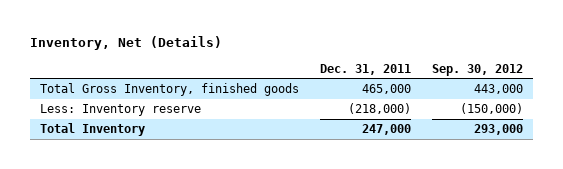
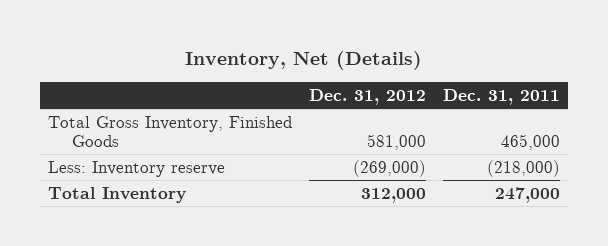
[431,63,523,76] Sep. 30, 2012 -> none
none -> [309,88,427,105] Dec. 31, 2012
[40,82,300,96] Total Gross Inventory, finished goods -> [48,115,293,147] Total Gross Inventory, Finished Goods

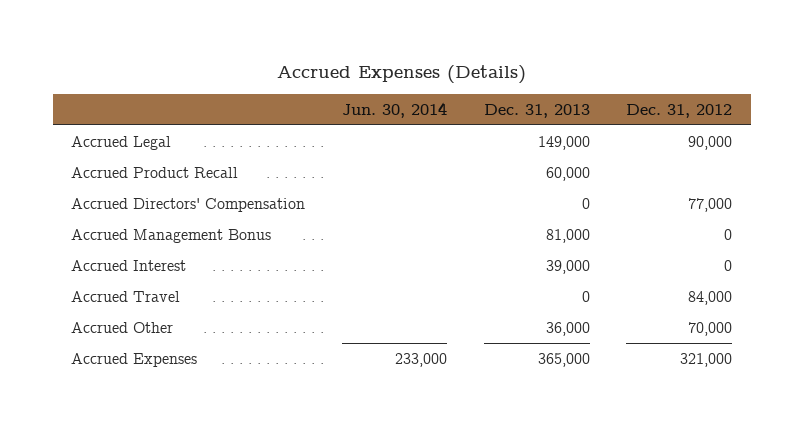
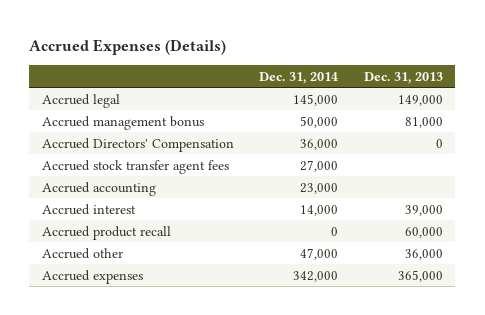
[342,101,448,118] Jun. 30, 2014 -> none
[626,103,733,118] Dec. 31, 2012 -> none
none -> [259,71,339,84] Dec. 31, 2014
[71,167,239,179] Accrued Product Recall -> none
[71,136,172,151] Accrued Legal -> [42,93,121,108] Accrued legal
none -> [42,115,205,130] Accrued management bonus
[71,229,272,244] Accrued Management Bonus -> none
[71,291,181,303] Accrued Travel -> none
none -> [42,159,230,174] Accrued stock transfer agent fees
none -> [42,181,157,196] Accrued accounting
[71,260,187,272] Accrued Interest -> [42,203,137,215] Accrued interest
none -> [42,225,172,240] Accrued product recall
[71,322,174,334] Accrued Other -> [42,247,124,259] Accrued other
[71,353,198,368] Accrued Expenses -> [42,269,144,284] Accrued expenses

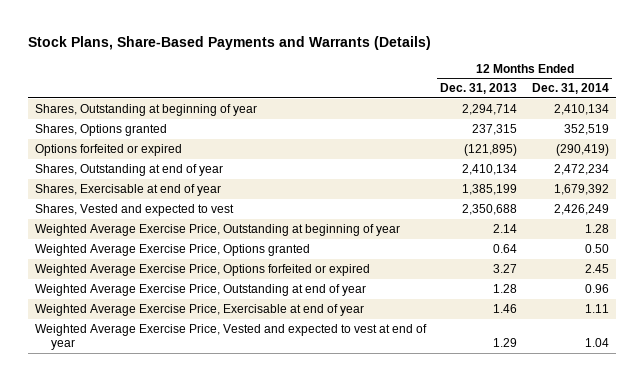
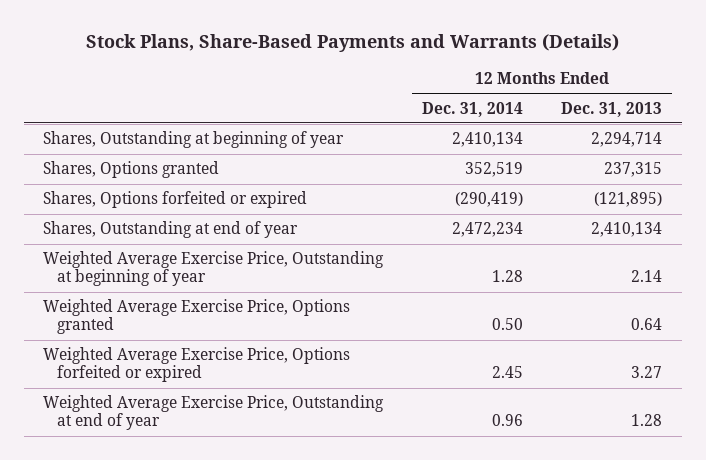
[34,143,182,156] Options forfeited or expired -> [43,191,308,209] Shares, Options forfeited or expired
[34,183,221,196] Shares, Exercisable at end of year -> none
[34,203,234,216] Shares, Vested and expected to vest -> none
[34,303,364,316] Weighted Average Exercise Price, Exercisable at end of year -> none
[34,323,427,351] Weighted Average Exercise Price, Vested and expected to vest at end of year -> none

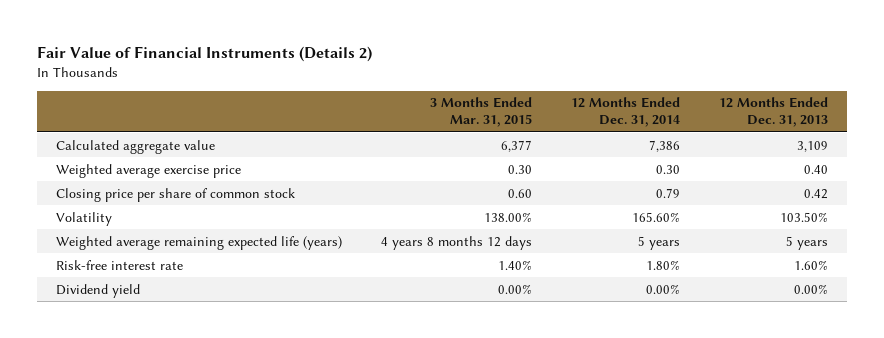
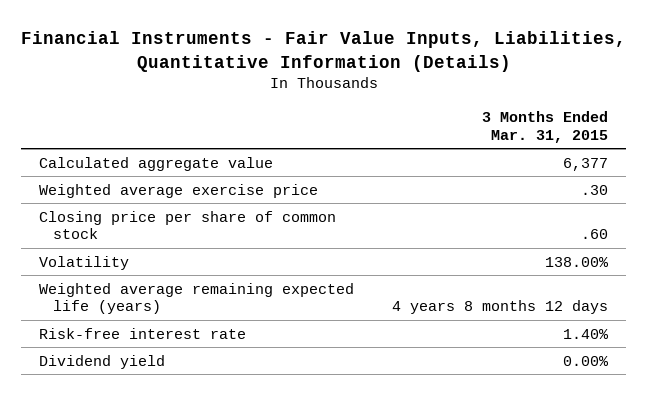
[36,46,372,63] Fair Value of Financial Instruments (Details 2) -> [20,31,626,72] Financial Instruments - Fair Value Inputs, Liabilities, Quantitative Information (Details)
[570,97,680,128] 12 Months Ended Dec. 31, 2014 -> none
[718,97,828,128] 12 Months Ended Dec. 31, 2013 -> none
[507,164,532,174] 0.30 -> [580,184,608,195] .30
[507,188,532,198] 0.60 -> [580,229,608,240] .60

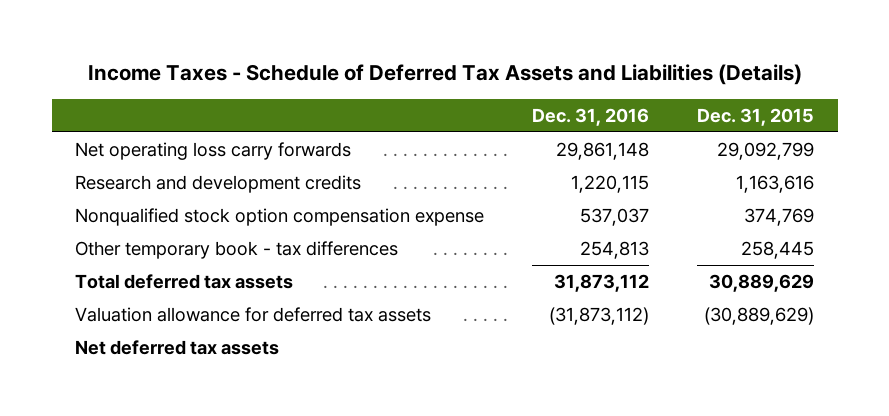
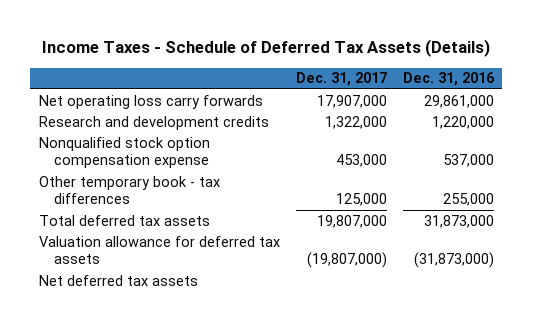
[87,64,802,86] Income Taxes - Schedule of Deferred Tax Assets and Liabilities (Details) -> [42,39,491,58] Income Taxes - Schedule of Deferred Tax Assets (Details)
[696,107,814,126] Dec. 31, 2015 -> none
none -> [295,72,387,87] Dec. 31, 2017
[556,142,650,161] 29,861,148 -> [424,94,495,108] 29,861,000
[571,175,650,194] 1,220,115 -> [432,115,495,129] 1,220,000
[580,208,650,227] 537,037 -> [443,154,495,168] 537,000
[580,241,650,260] 254,813 -> [443,193,495,207] 255,000
[554,274,650,293] 31,873,112 -> [424,214,495,228] 31,873,000
[549,307,650,326] (31,873,112) -> [414,252,495,269] (31,873,000)

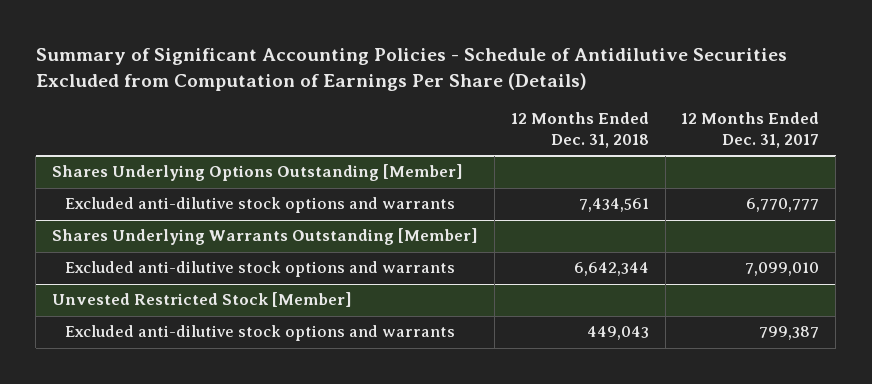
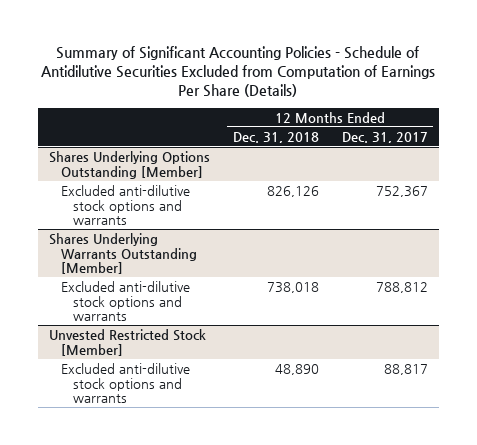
[578,198,649,213] 7,434,561 -> [266,185,319,197] 826,126
[746,198,820,213] 6,770,777 -> [375,185,428,197] 752,367
[573,262,649,277] 6,642,344 -> [266,281,319,293] 738,018
[745,262,820,277] 7,099,010 -> [375,281,428,293] 788,812
[586,326,649,341] 449,043 -> [274,363,319,375] 48,890
[759,326,820,341] 799,387 -> [383,363,428,375] 88,817

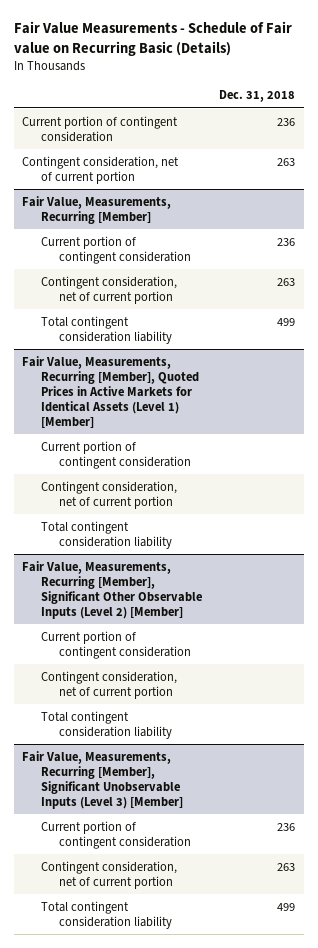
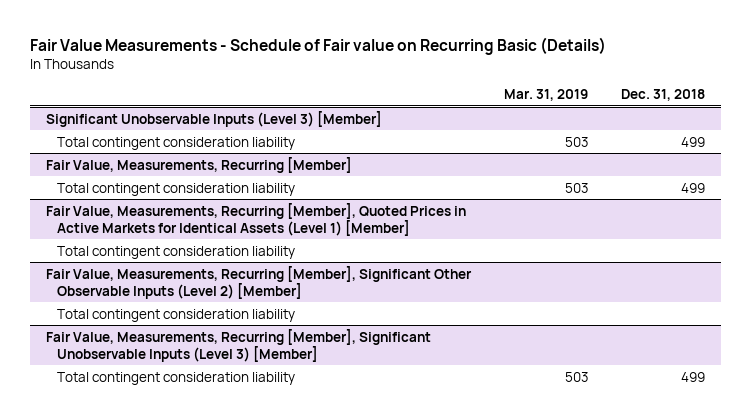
none -> [503,89,588,102] Mar. 31, 2019
[22,115,179,142] Current portion of contingent consideration -> none
[22,155,180,184] Contingent consideration, net of current portion -> none
none -> [45,110,382,127] Significant Unobservable Inputs (Level 3) [Member]
none -> [56,136,295,150] Total contingent consideration liability
[40,235,191,264] Current portion of contingent consideration -> none
[40,275,177,304] Contingent consideration, net of current portion -> none
[40,440,191,469] Current portion of contingent consideration -> none
[40,480,177,509] Contingent consideration, net of current portion -> none
[40,630,191,659] Current portion of contingent consideration -> none
[40,670,177,699] Contingent consideration, net of current portion -> none
[40,820,191,849] Current portion of contingent consideration -> none
[40,860,177,889] Contingent consideration, net of current portion -> none

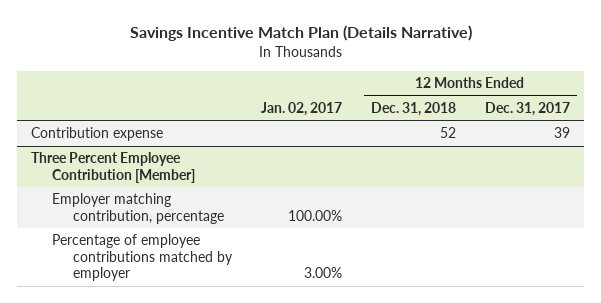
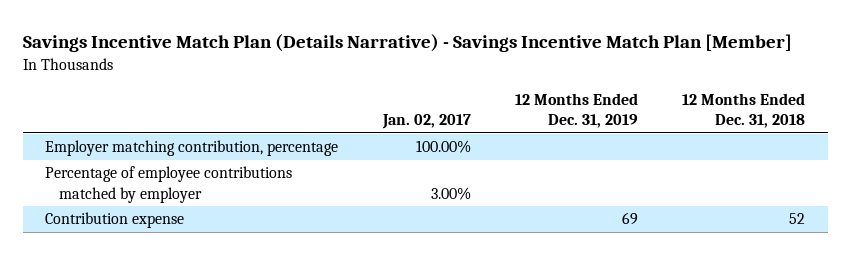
[129,25,472,42] Savings Incentive Match Plan (Details Narrative) -> [23,34,793,53] Savings Incentive Match Plan (Details Narrative) - Savings Incentive Match Plan [Member]
[484,101,570,116] Dec. 31, 2017 -> none
none -> [515,92,639,129] 12 Months Ended Dec. 31, 2019
[31,152,196,183] Three Percent Employee Contribution [Member] -> none
[31,127,164,142] Contribution expense -> [45,212,185,229] Contribution expense

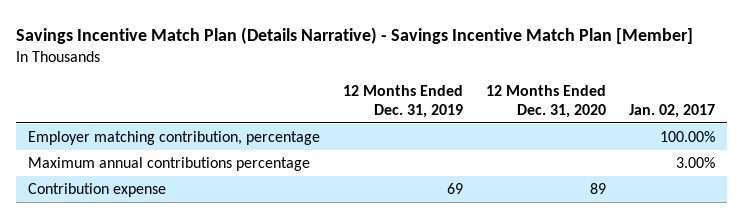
[682,92,806,129] 12 Months Ended Dec. 31, 2018 -> none
none -> [486,85,607,118] 12 Months Ended Dec. 31, 2020
[45,166,293,203] Percentage of employee contributions matched by employer -> none
none -> [27,157,310,172] Maximum annual contributions percentage

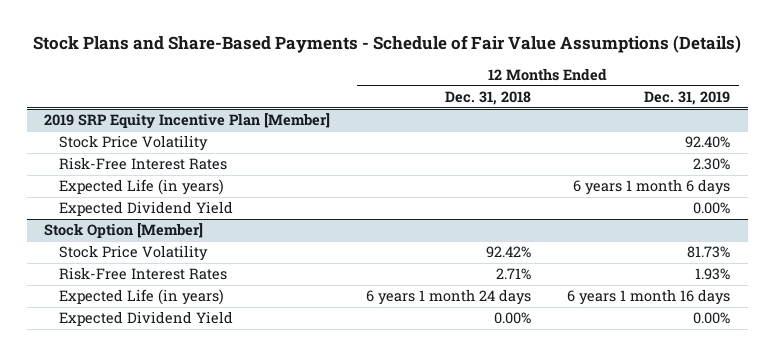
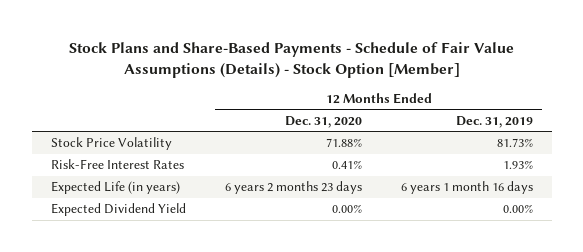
[33,35,742,54] Stock Plans and Share-Based Payments - Schedule of Fair Value Assumptions (Details) -> [68,41,514,78] Stock Plans and Share-Based Payments - Schedule of Fair Value Assumptions (Details) - Stock Option [Member]
[445,91,532,106] Dec. 31, 2018 -> none
none -> [284,115,362,128] Dec. 31, 2020
[44,113,331,130] 2019 SRP Equity Incentive Plan [Member] -> none
[58,135,208,152] Stock Price Volatility -> none
[58,157,227,171] Risk-Free Interest Rates -> none
[58,179,224,196] Expected Life (in years) -> none
[58,201,233,217] Expected Dividend Yield -> none
[44,223,204,239] Stock Option [Member] -> none

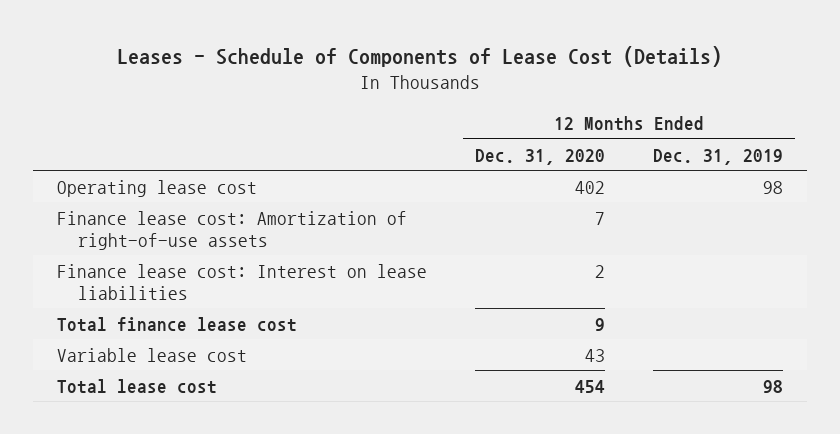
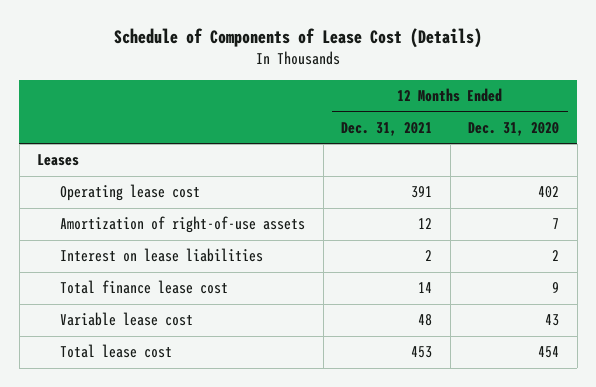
[117,45,723,67] Leases - Schedule of Components of Lease Cost (Details) -> [114,28,483,49] Schedule of Components of Lease Cost (Details)
[653,148,784,165] Dec. 31, 2019 -> none
none -> [341,121,433,136] Dec. 31, 2021
none -> [37,154,80,167] Leases
[57,210,408,250] Finance lease cost: Amortization of right-of-use assets -> [60,216,306,234] Amortization of right-of-use assets
[57,263,428,300] Finance lease cost: Interest on lease liabilities -> [60,248,264,263] Interest on lease liabilities

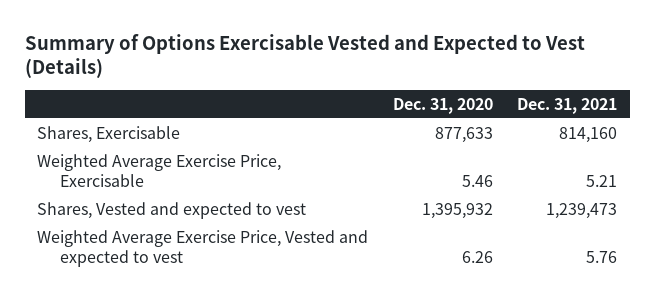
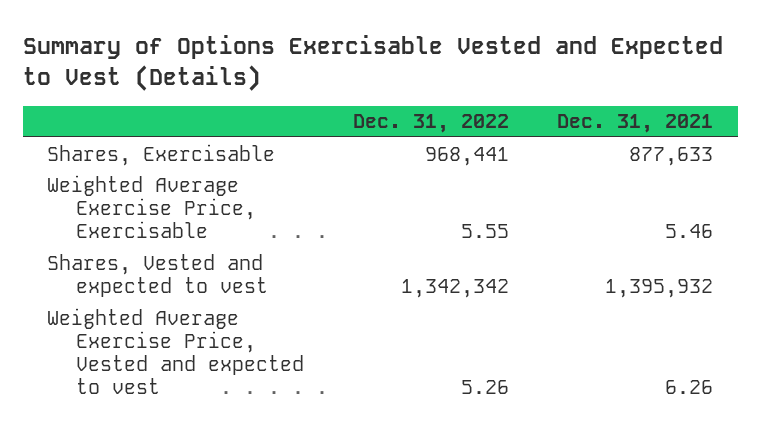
[392,97,493,114] Dec. 31, 2020 -> none
none -> [352,114,509,134] Dec. 31, 2022
[559,126,618,143] 814,160 -> [629,146,714,166] 877,633
[586,174,618,187] 5.21 -> [665,224,714,239] 5.46
[546,202,618,219] 1,239,473 -> [605,278,714,298] 1,395,932
[586,250,618,263] 5.76 -> [665,380,714,395] 6.26

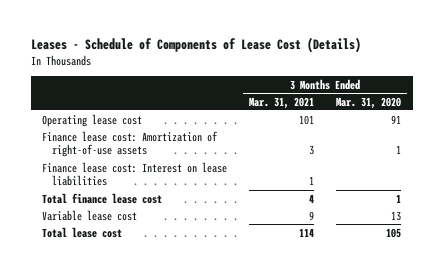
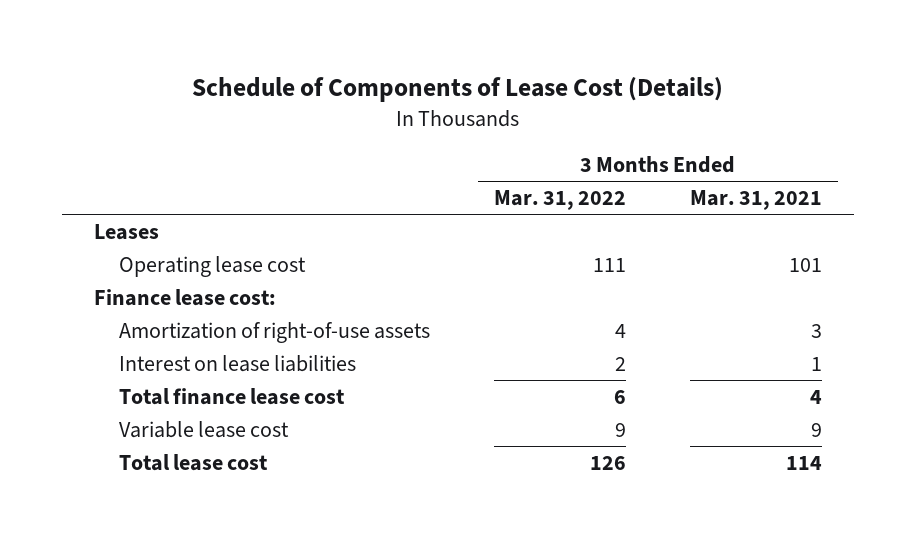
[30,36,361,53] Leases - Schedule of Components of Lease Cost (Details) -> [192,77,724,103] Schedule of Components of Lease Cost (Details)
[336,96,402,109] Mar. 31, 2020 -> none
none -> [494,189,627,210] Mar. 31, 2022
none -> [94,223,160,240] Leases
none -> [94,288,277,306] Finance lease cost:
[41,130,218,158] Finance lease cost: Amortization of right-of-use assets -> [119,321,431,343] Amortization of right-of-use assets
[41,161,227,187] Finance lease cost: Interest on lease liabilities -> [119,354,357,372] Interest on lease liabilities

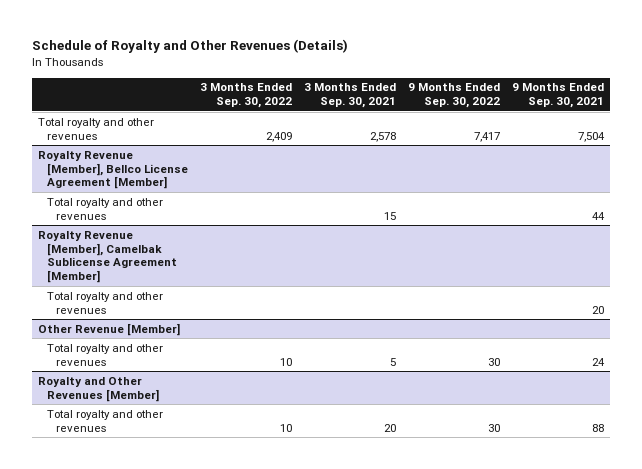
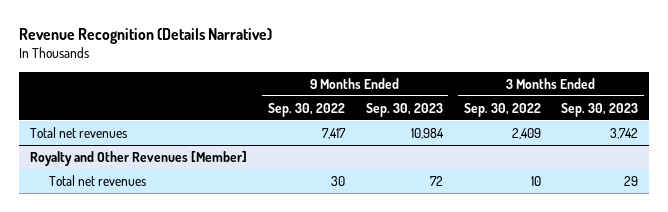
[31,39,348,54] Schedule of Royalty and Other Revenues (Details) -> [19,28,273,45] Revenue Recognition (Details Narrative)
[304,83,397,109] 3 Months Ended Sep. 30, 2021 -> none
[512,83,605,109] 9 Months Ended Sep. 30, 2021 -> none
none -> [365,102,443,117] Sep. 30, 2023
none -> [561,102,639,117] Sep. 30, 2023
[37,150,188,190] Royalty Revenue [Member], Bellco License Agreement [Member] -> none
[46,197,163,220] Total royalty and other revenues -> none
[37,230,177,284] Royalty Revenue [Member], Camelbak Sublicense Agreement [Member] -> none
[46,291,163,314] Total royalty and other revenues -> none
[37,322,180,336] Other Revenue [Member] -> none
[46,343,163,366] Total royalty and other revenues -> none
[37,117,154,140] Total royalty and other revenues -> [29,126,127,138] Total net revenues
[46,409,163,432] Total royalty and other revenues -> [49,174,147,186] Total net revenues

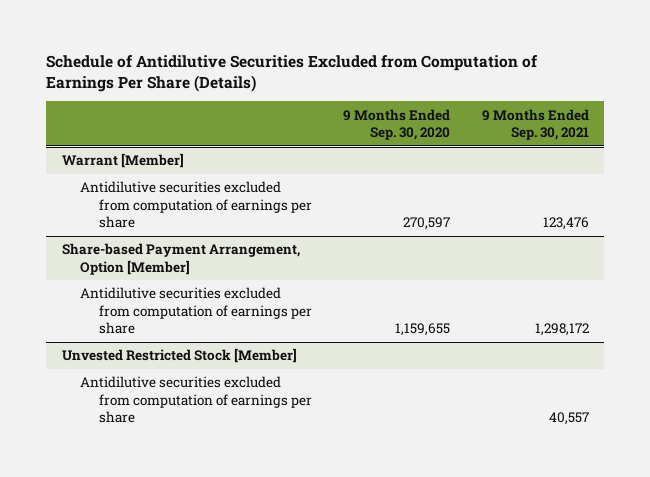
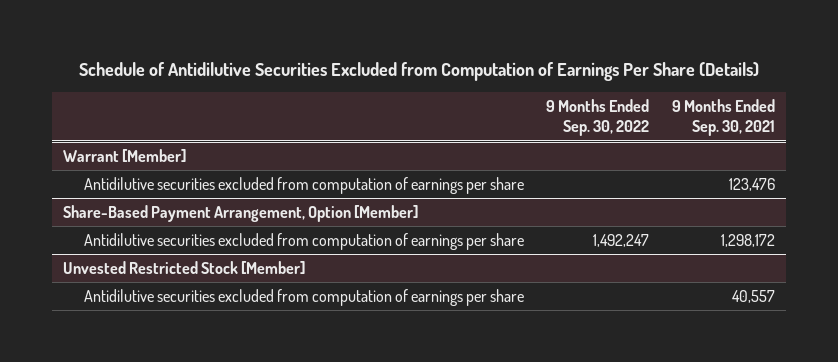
[343,108,451,141] 9 Months Ended Sep. 30, 2020 -> none
none -> [546,98,650,137] 9 Months Ended Sep. 30, 2022
[61,243,300,275] Share-based Payment Arrangement, Option [Member] -> [63,204,419,222] Share-Based Payment Arrangement, Option [Member]

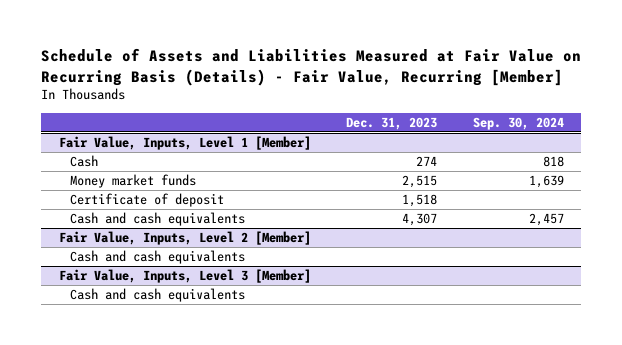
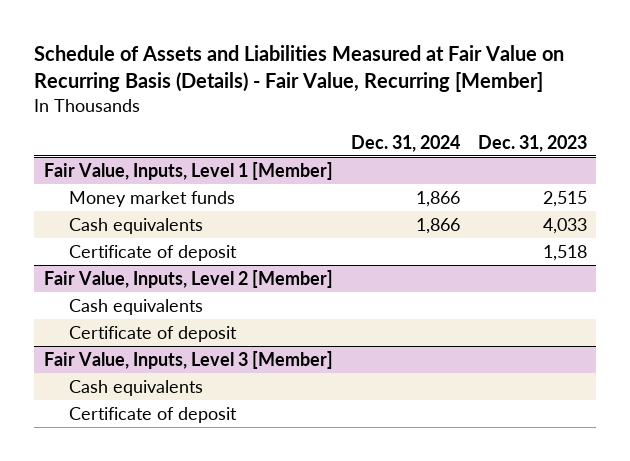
[472,116,564,130] Sep. 30, 2024 -> none
none -> [350,134,460,152] Dec. 31, 2024
[70,155,99,168] Cash -> none
none -> [69,217,204,234] Cash equivalents
[70,212,246,227] Cash and cash equivalents -> none
[70,250,246,265] Cash and cash equivalents -> [69,298,204,315] Cash equivalents
none -> [69,325,238,342] Certificate of deposit
[70,288,246,303] Cash and cash equivalents -> [69,379,204,396] Cash equivalents
none -> [69,406,238,423] Certificate of deposit

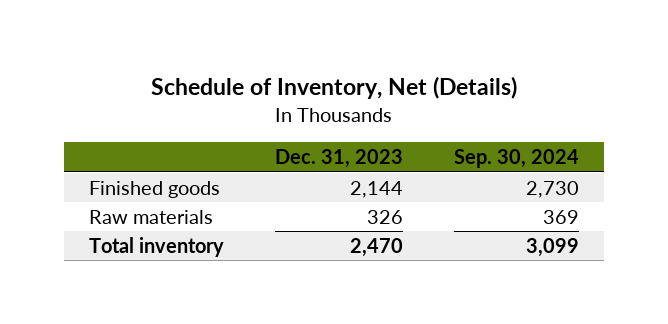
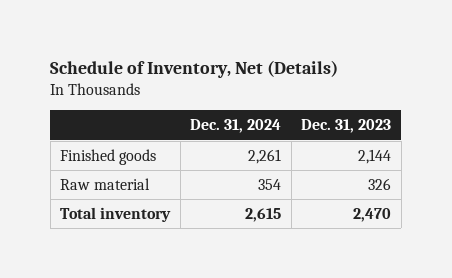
[453,149,579,169] Sep. 30, 2024 -> none
none -> [190,119,282,134] Dec. 31, 2024
[89,209,214,224] Raw materials -> [60,177,151,190] Raw material

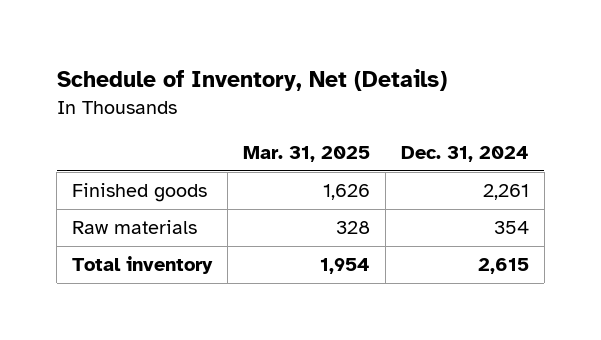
[301,119,392,134] Dec. 31, 2023 -> none
none -> [243,146,371,163] Mar. 31, 2025
[60,177,151,190] Raw material -> [72,220,198,235] Raw materials

